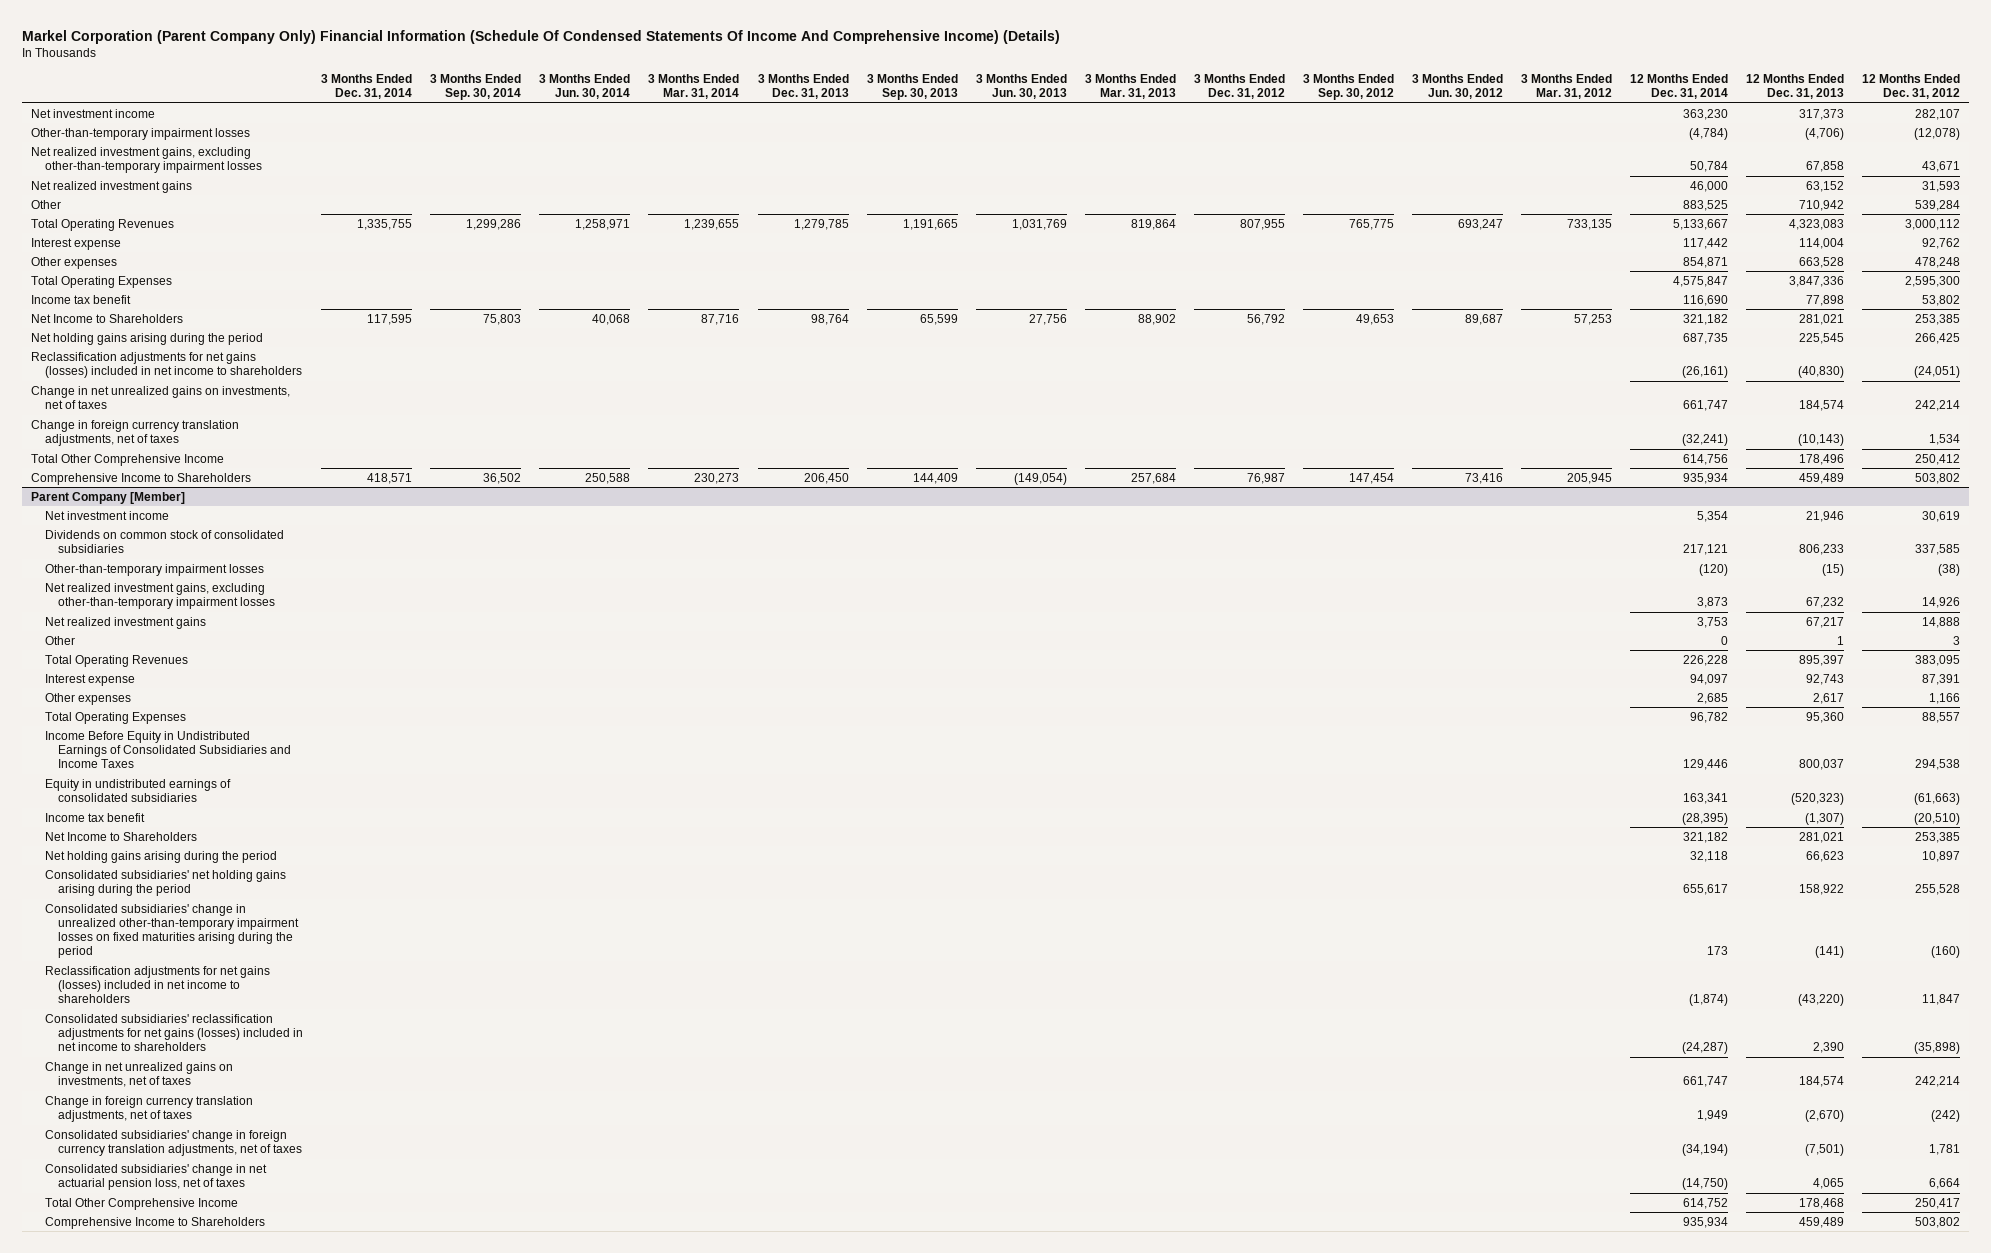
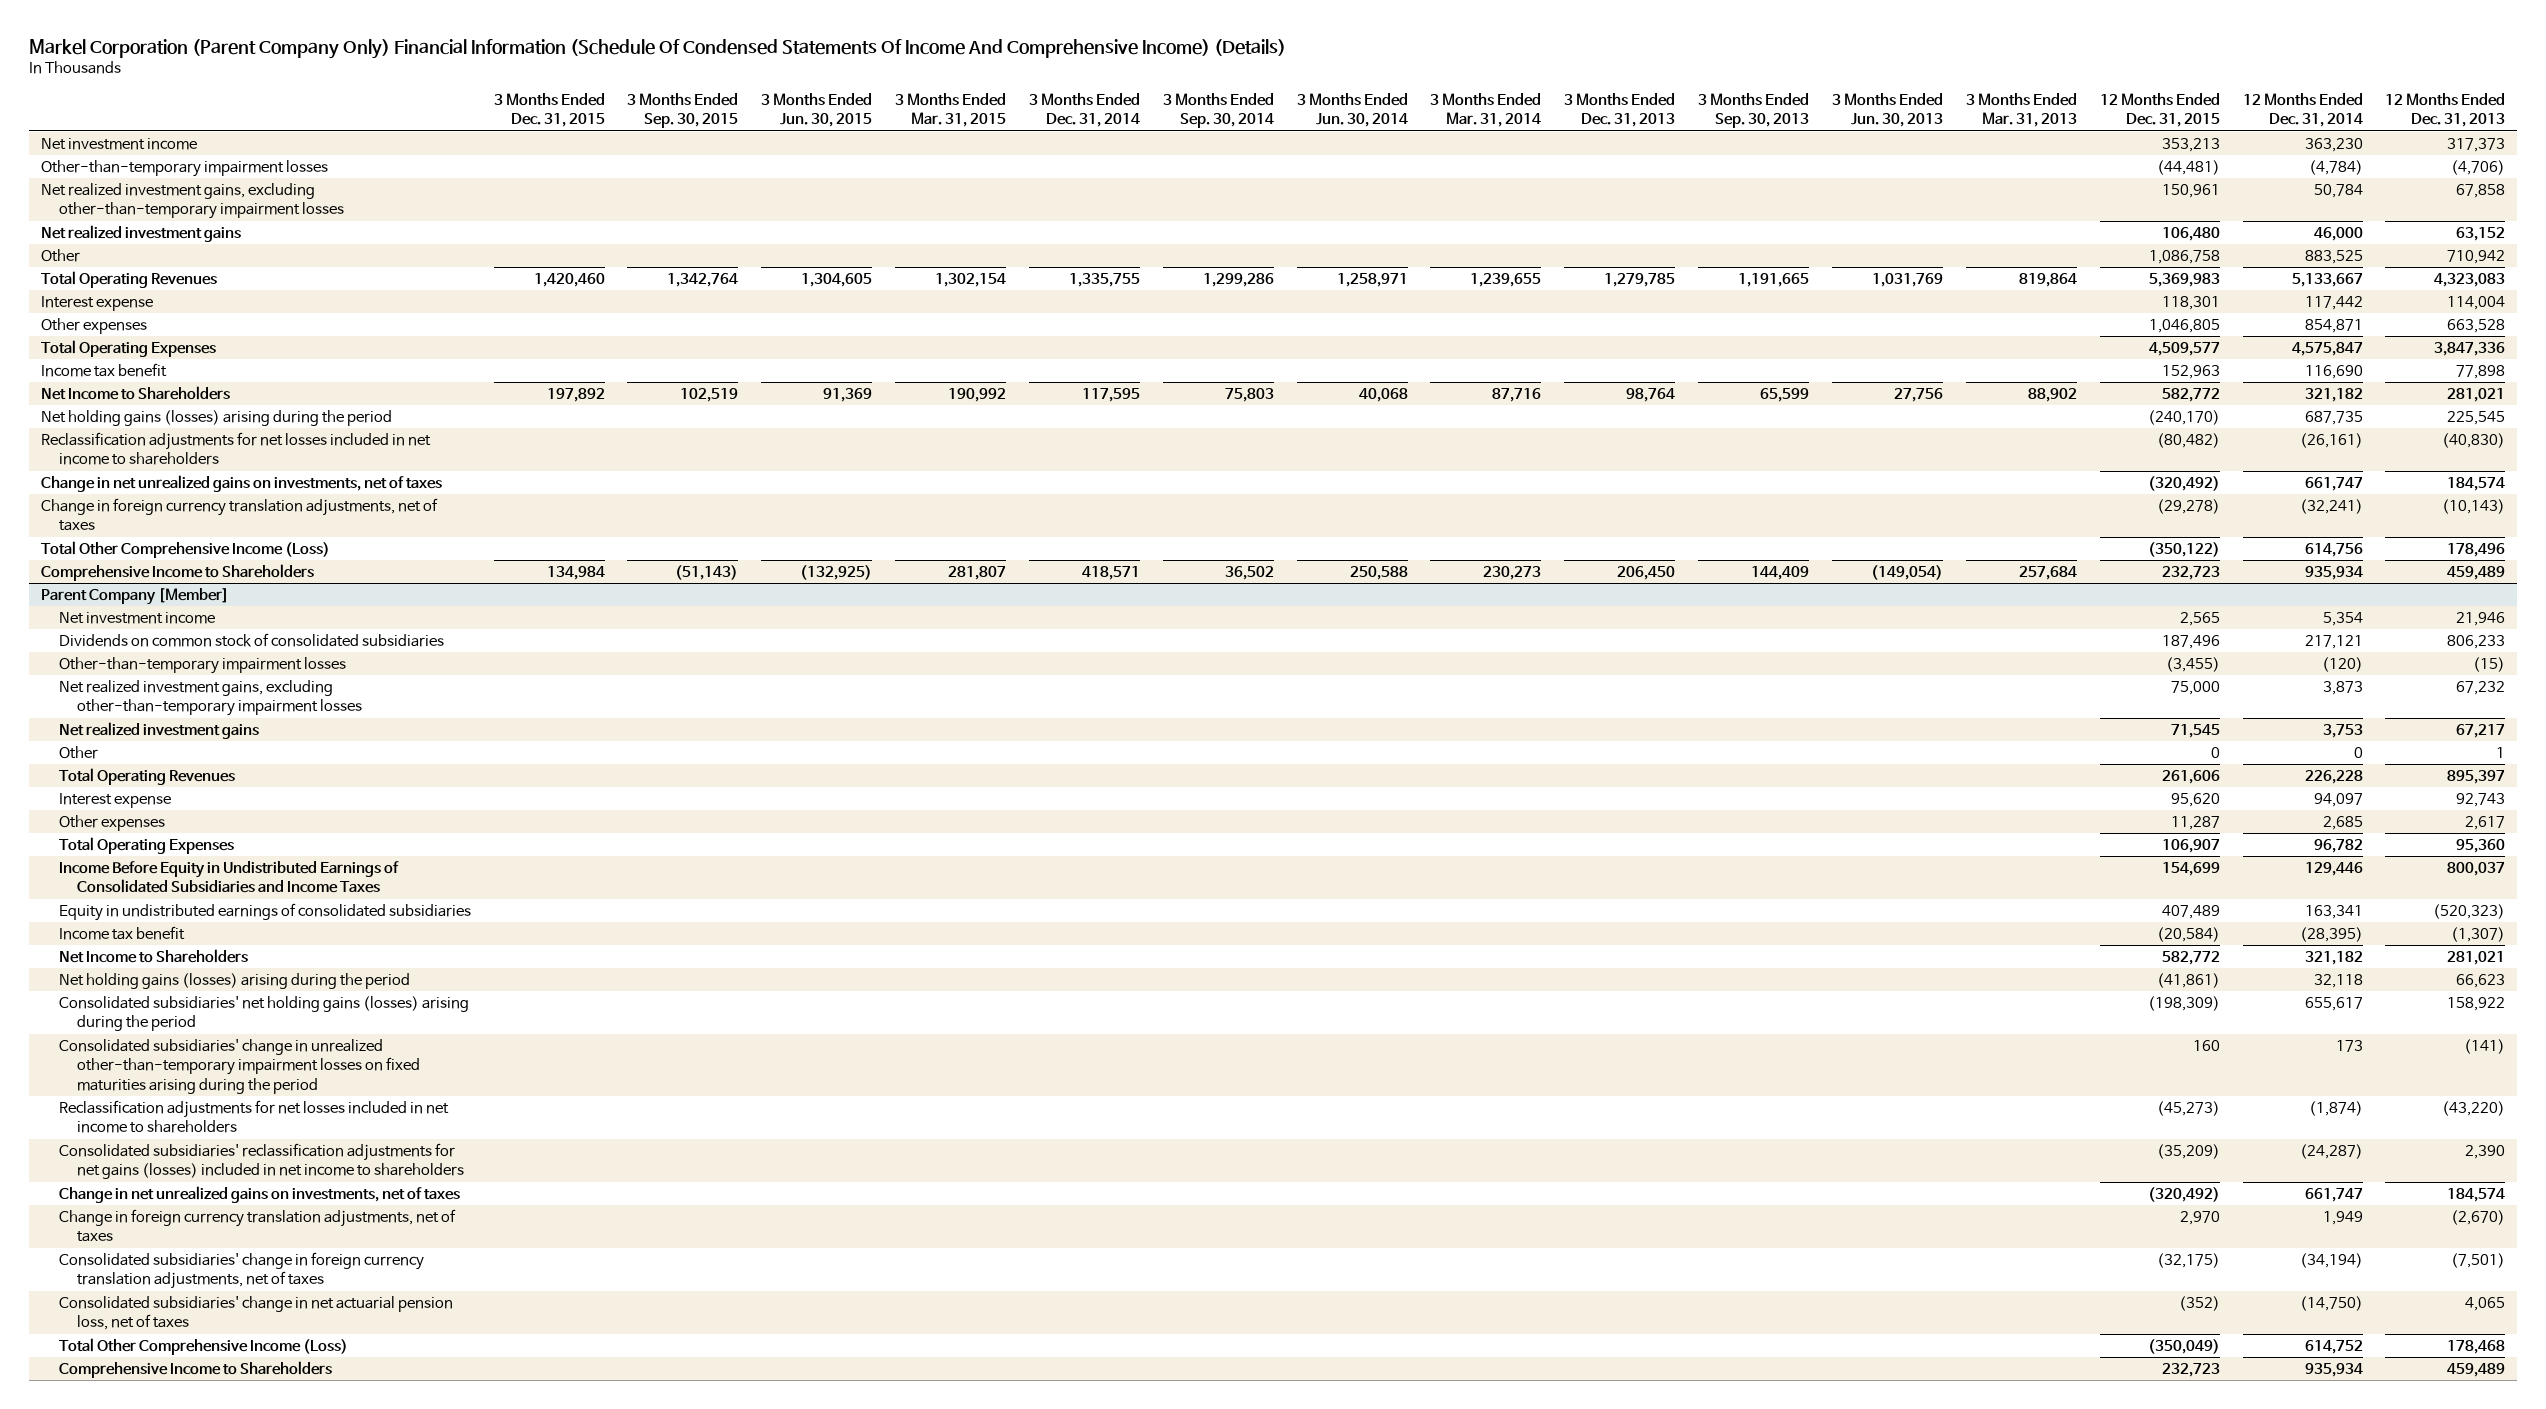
[1193,73,1285,100] 3 Months Ended Dec. 31, 2012 -> none
[1302,73,1394,101] 3 Months Ended Sep. 30, 2012 -> none
[1411,73,1503,100] 3 Months Ended Jun. 30, 2012 -> none
[1520,73,1612,100] 3 Months Ended Mar. 31, 2012 -> none
[1861,73,1960,100] 12 Months Ended Dec. 31, 2012 -> none
none -> [493,92,605,128] 3 Months Ended Dec. 31, 2015
none -> [627,92,739,129] 3 Months Ended Sep. 30, 2015
none -> [761,92,873,128] 3 Months Ended Jun. 30, 2015
none -> [895,92,1007,128] 3 Months Ended Mar. 31, 2015
none -> [2099,92,2220,128] 12 Months Ended Dec. 31, 2015
[31,332,264,345] Net holding gains arising during the period -> [40,410,392,427] Net holding gains (losses) arising during the period
[31,351,302,378] Reclassification adjustments for net gains (losses) included in net income to shareholders -> [40,432,431,466] Reclassification adjustments for net losses included in net income to shareholders
[31,453,225,466] Total Other Comprehensive Income -> [40,541,330,559] Total Other Comprehensive Income (Loss)
[44,850,277,863] Net holding gains arising during the period -> [58,973,410,990] Net holding gains (losses) arising during the period
[44,869,286,896] Consolidated subsidiaries' net holding gains arising during the period -> [58,996,469,1032] Consolidated subsidiaries' net holding gains (losses) arising during the period
[44,965,270,1004] Reclassification adjustments for net gains (losses) included in net income to shareholders -> [58,1100,449,1134] Reclassification adjustments for net losses included in net income to shareholders
[44,1197,238,1210] Total Other Comprehensive Income -> [58,1338,348,1356] Total Other Comprehensive Income (Loss)

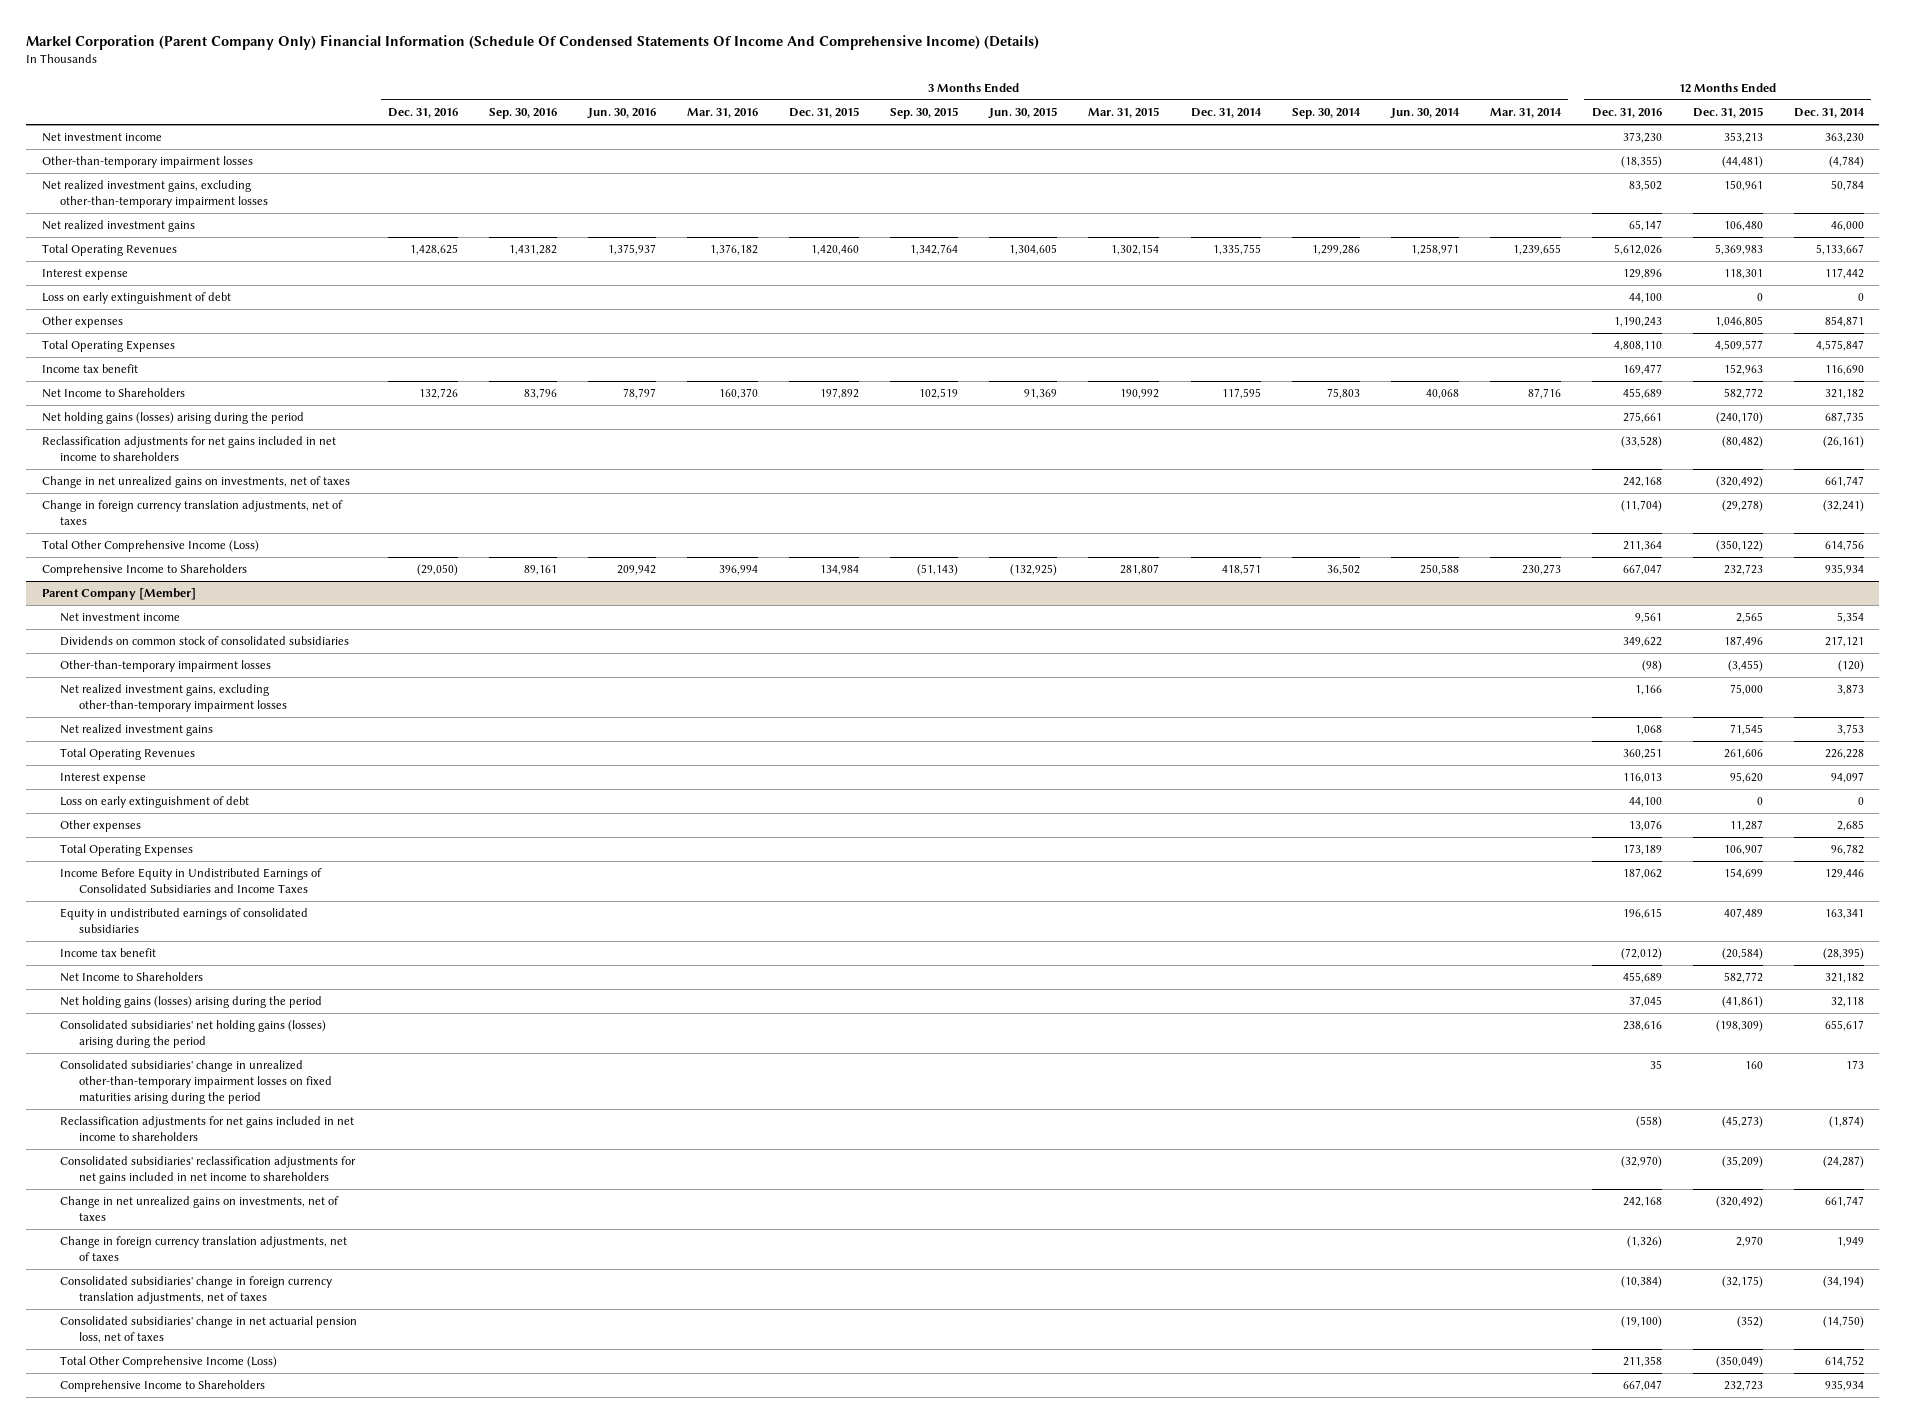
[1564,92,1676,128] 3 Months Ended Dec. 31, 2013 -> none
[1698,92,1810,129] 3 Months Ended Sep. 30, 2013 -> none
[1832,92,1944,128] 3 Months Ended Jun. 30, 2013 -> none
[1965,92,2077,128] 3 Months Ended Mar. 31, 2013 -> none
[2385,92,2506,128] 12 Months Ended Dec. 31, 2013 -> none
none -> [388,108,459,119] Dec. 31, 2016
none -> [489,108,558,120] Sep. 30, 2016
none -> [587,108,657,120] Jun. 30, 2016
none -> [687,108,759,119] Mar. 31, 2016
none -> [1591,108,1662,119] Dec. 31, 2016
[40,249,80,263] Other -> none
none -> [41,292,231,305] Loss on early extinguishment of debt
[40,432,431,466] Reclassification adjustments for net losses included in net income to shareholders -> [41,436,336,462] Reclassification adjustments for net gains included in net income to shareholders
[58,746,98,760] Other -> none
none -> [60,796,250,809] Loss on early extinguishment of debt
[58,1100,449,1134] Reclassification adjustments for net losses included in net income to shareholders -> [60,1116,355,1142] Reclassification adjustments for net gains included in net income to shareholders
[58,1143,464,1180] Consolidated subsidiaries' reclassification adjustments for net gains (losses) included in net income to shareholders -> [60,1156,357,1185] Consolidated subsidiaries' reclassification adjustments for net gains included in net income to shareholders

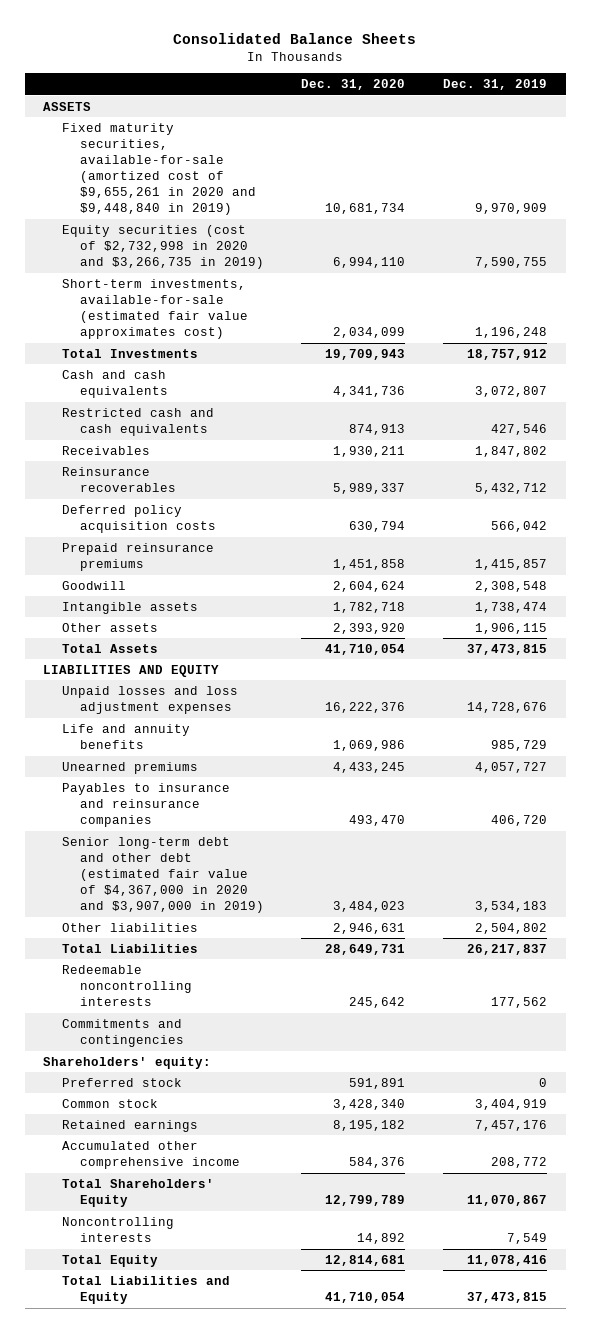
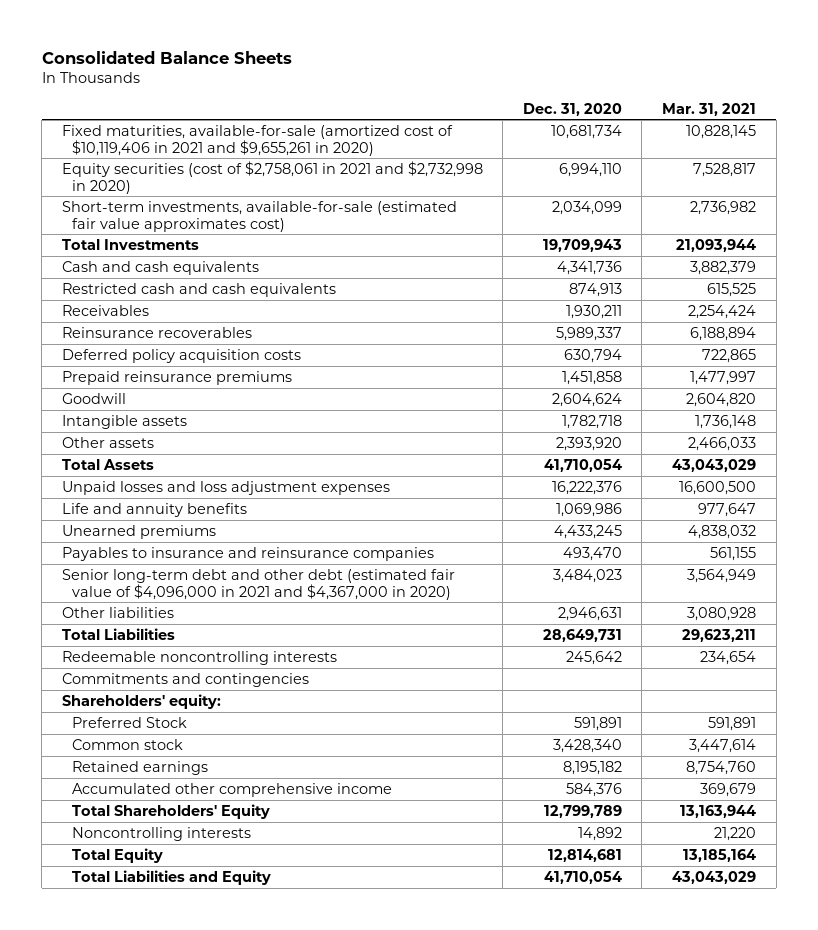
[442,79,547,91] Dec. 31, 2019 -> none
none -> [662,102,757,116] Mar. 31, 2021
[43,101,92,111] ASSETS -> none
[61,122,256,216] Fixed maturity securities, available-for-sale (amortized cost of $9,655,261 in 2020 and $9,448,840 in 2019) -> [61,124,453,156] Fixed maturities, available-for-sale (amortized cost of $10,119,406 in 2021 and $9,655,261 in 2020)
[61,224,264,270] Equity securities (cost of $2,732,998 in 2020 and $3,266,735 in 2019) -> [61,160,483,194] Equity securities (cost of $2,758,061 in 2021 and $2,732,998 in 2020)
[43,664,220,677] LIABILITIES AND EQUITY -> none
[61,836,264,914] Senior long-term debt and other debt (estimated fair value of $4,367,000 in 2020 and $3,907,000 in 2019) -> [61,568,455,600] Senior long-term debt and other debt (estimated fair value of $4,096,000 in 2021 and $4,367,000 in 2020)
[61,1077,182,1087] Preferred stock -> [72,716,188,728] Preferred Stock

